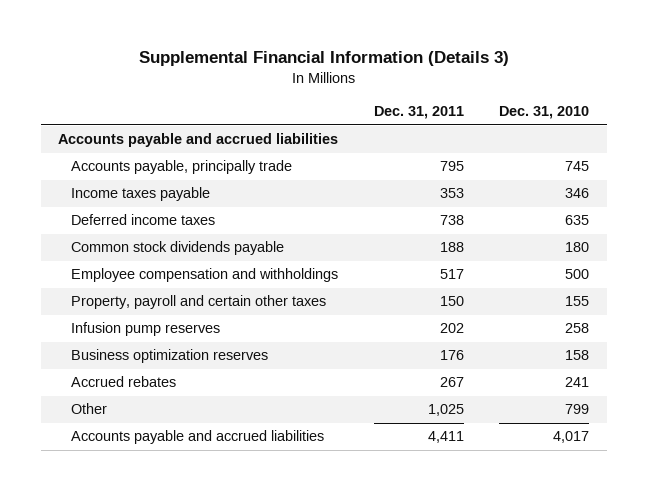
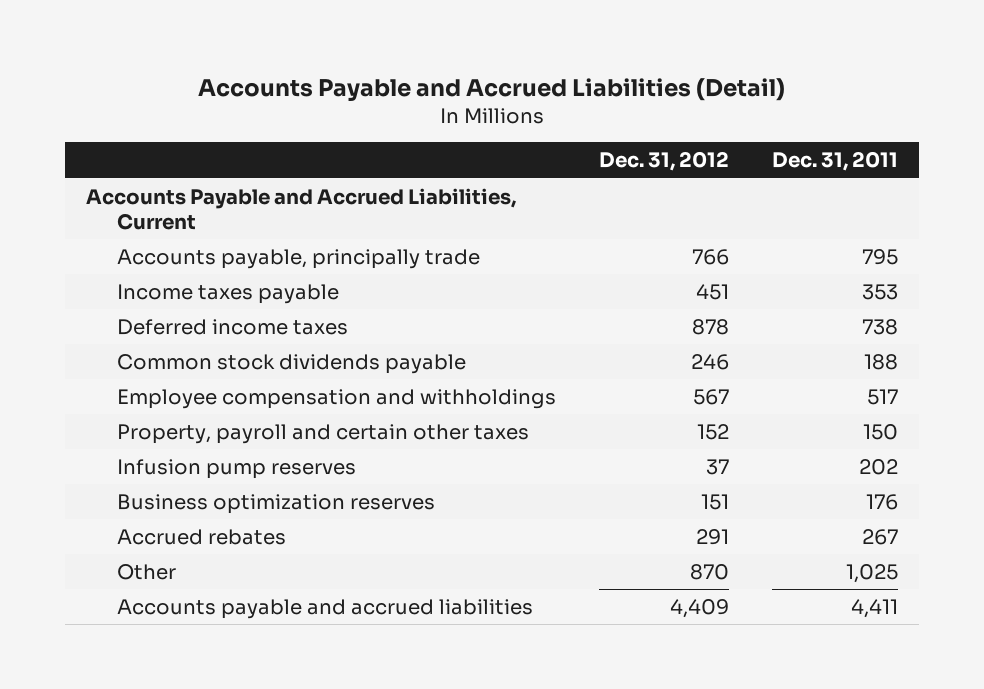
[138,51,509,67] Supplemental Financial Information (Details 3) -> [197,77,785,101] Accounts Payable and Accrued Liabilities (Detail)
[499,106,590,120] Dec. 31, 2010 -> none
none -> [598,151,729,172] Dec. 31, 2012
[58,133,339,148] Accounts payable and accrued liabilities -> [86,187,517,231] Accounts Payable and Accrued Liabilities, Current

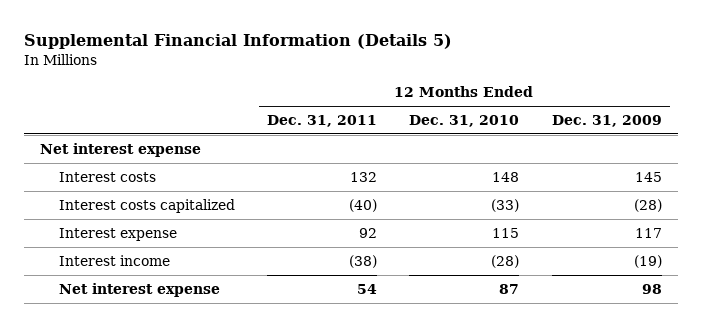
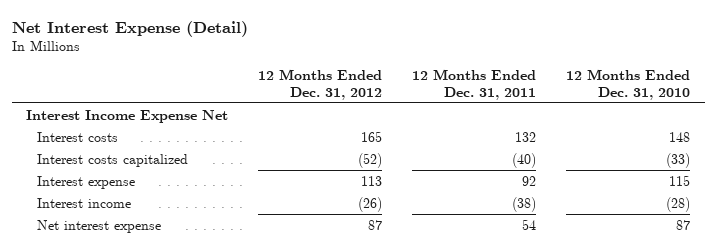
[24,33,453,49] Supplemental Financial Information (Details 5) -> [11,20,248,37] Net Interest Expense (Detail)
[551,115,662,128] Dec. 31, 2009 -> none
none -> [258,69,383,100] 12 Months Ended Dec. 31, 2012
[40,142,202,157] Net interest expense -> [26,109,229,123] Interest Income Expense Net

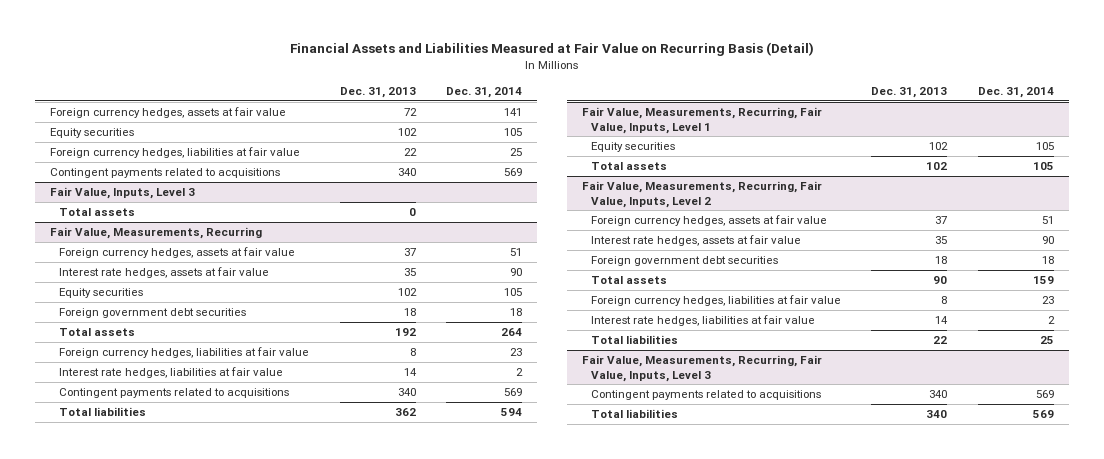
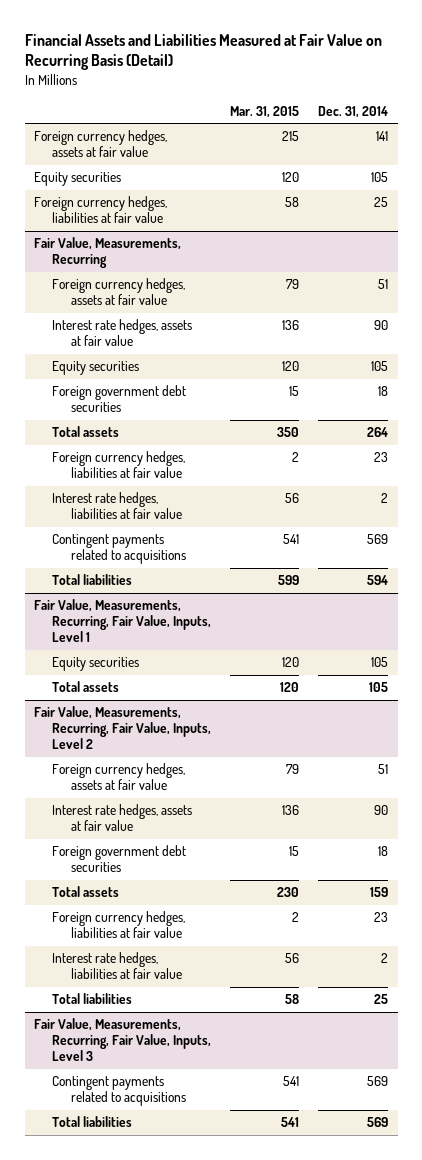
[339,86,416,98] Dec. 31, 2013 -> none
none -> [230,105,300,118] Mar. 31, 2015
[50,168,281,179] Contingent payments related to acquisitions -> none
[50,187,196,200] Fair Value, Inputs, Level 3 -> none
[59,208,136,217] Total assets -> none

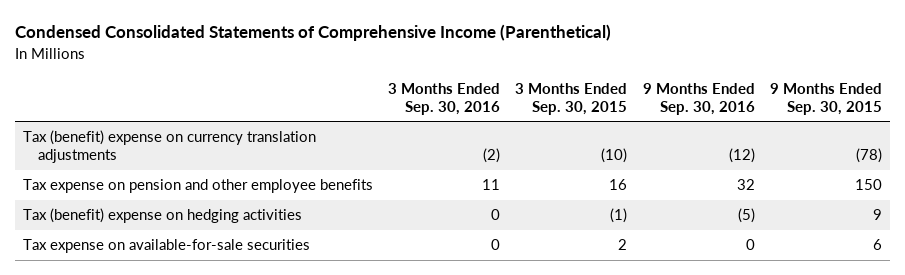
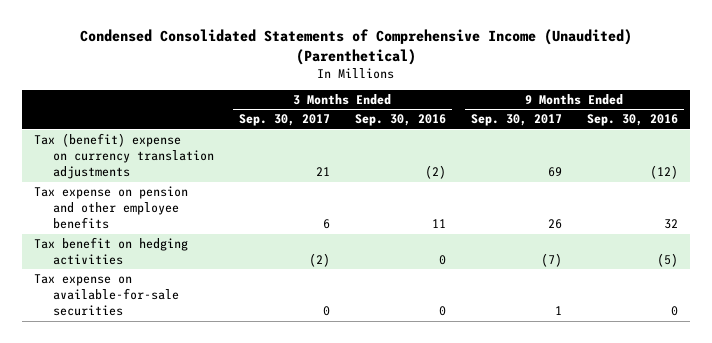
[15,24,612,42] Condensed Consolidated Statements of Comprehensive Income (Parenthetical) -> [80,29,633,65] Condensed Consolidated Statements of Comprehensive Income (Unaudited) (Parenthetical)
[515,82,628,115] 3 Months Ended Sep. 30, 2015 -> none
[769,82,882,115] 9 Months Ended Sep. 30, 2015 -> none
none -> [238,114,330,127] Sep. 30, 2017
none -> [470,114,562,127] Sep. 30, 2017
[22,208,302,224] Tax (benefit) expense on hedging activities -> [34,237,189,266] Tax benefit on hedging activities

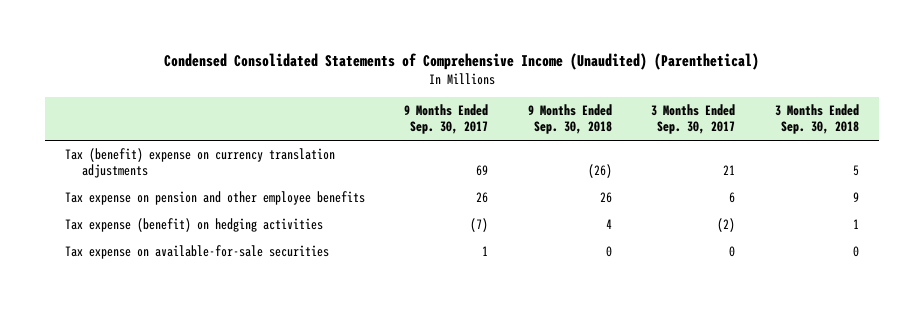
[354,114,446,127] Sep. 30, 2016 -> none
[586,114,678,127] Sep. 30, 2016 -> none
none -> [527,104,612,135] 9 Months Ended Sep. 30, 2018
none -> [774,104,859,135] 3 Months Ended Sep. 30, 2018
[34,237,189,266] Tax benefit on hedging activities -> [64,218,323,233] Tax expense (benefit) on hedging activities

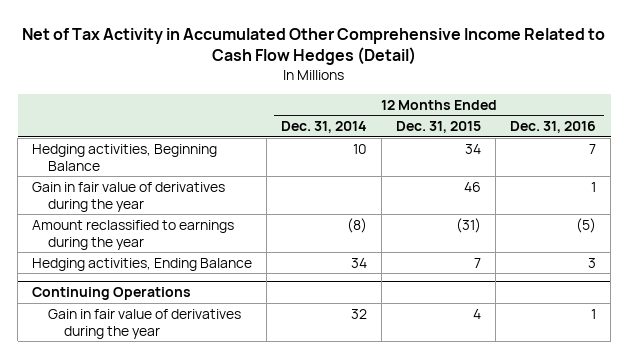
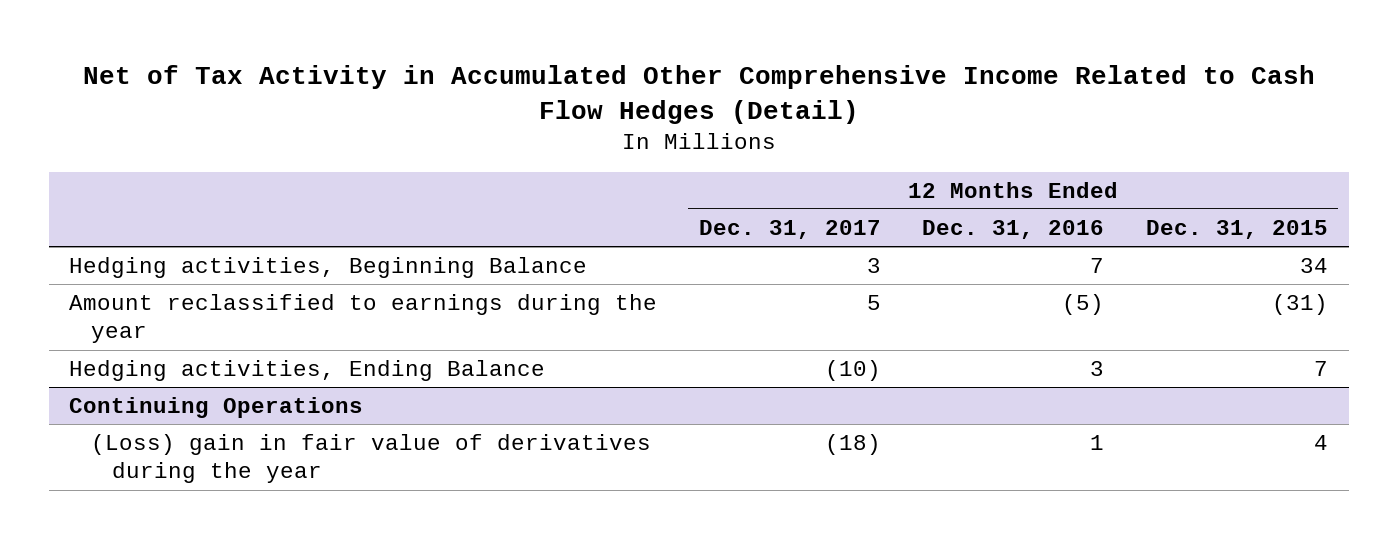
[281,121,368,134] Dec. 31, 2014 -> none
none -> [698,219,881,239] Dec. 31, 2017
[32,181,226,212] Gain in fair value of derivatives during the year -> none
[48,308,242,339] Gain in fair value of derivatives during the year -> [90,434,651,484] (Loss) gain in fair value of derivatives during the year

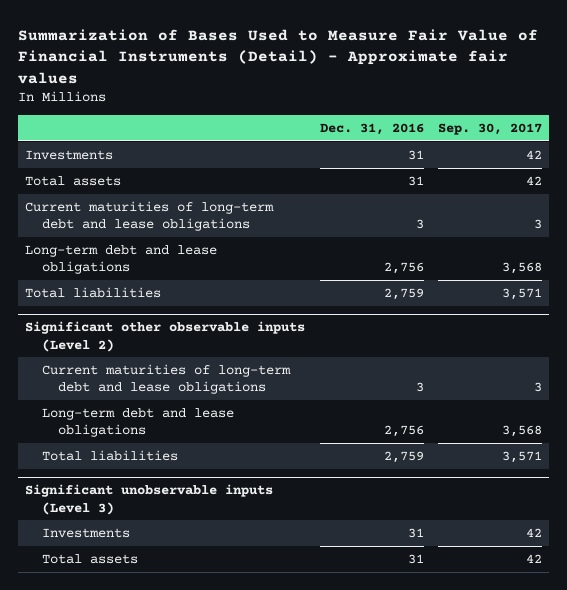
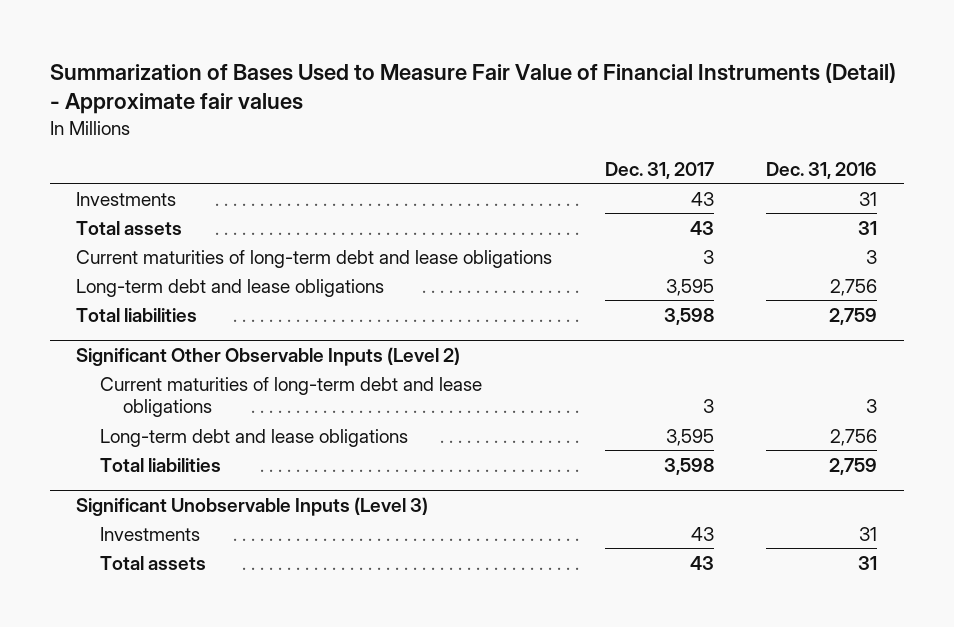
[437,122,542,135] Sep. 30, 2017 -> none
none -> [604,161,714,179] Dec. 31, 2017
[25,321,306,352] Significant other observable inputs (Level 2) -> [76,346,461,366] Significant Other Observable Inputs (Level 2)
[25,484,274,515] Significant unobservable inputs (Level 3) -> [76,496,429,516] Significant Unobservable Inputs (Level 3)

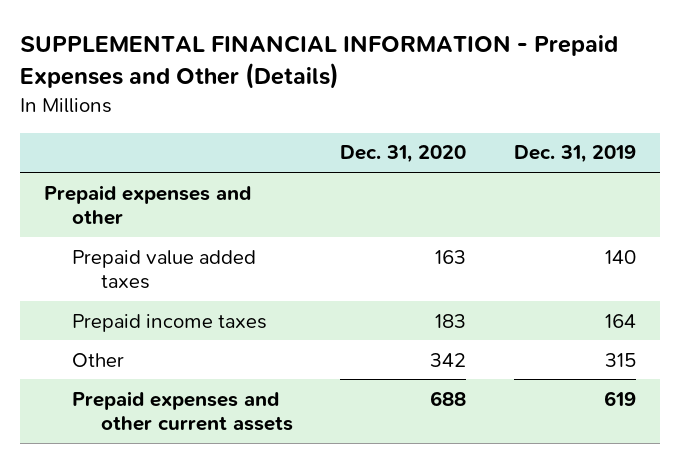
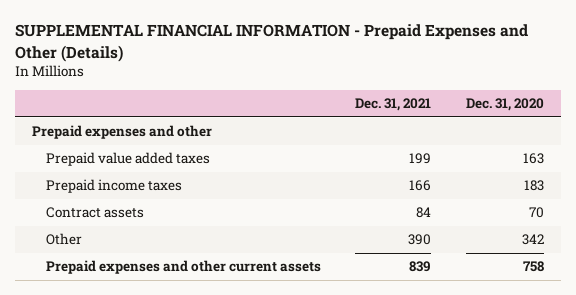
[514,145,637,164] Dec. 31, 2019 -> none
none -> [355,98,432,112] Dec. 31, 2021
none -> [46,207,145,219] Contract assets
[430,390,467,406] 688 -> [522,261,544,273] 758

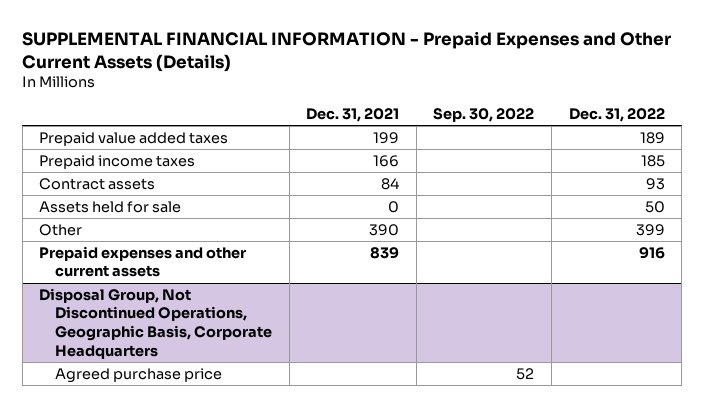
[15,24,529,62] SUPPLEMENTAL FINANCIAL INFORMATION - Prepaid Expenses and Other (Details) -> [22,30,672,72] SUPPLEMENTAL FINANCIAL INFORMATION - Prepaid Expenses and Other Current Assets (Details)
[465,98,544,112] Dec. 31, 2020 -> none
none -> [433,108,535,123] Sep. 30, 2022
none -> [568,108,665,123] Dec. 31, 2022
[32,125,213,140] Prepaid expenses and other -> none
none -> [39,200,182,213] Assets held for sale
none -> [39,287,273,359] Disposal Group, Not Discontinued Operations, Geographic Basis, Corporate Headquarters
none -> [55,367,223,383] Agreed purchase price

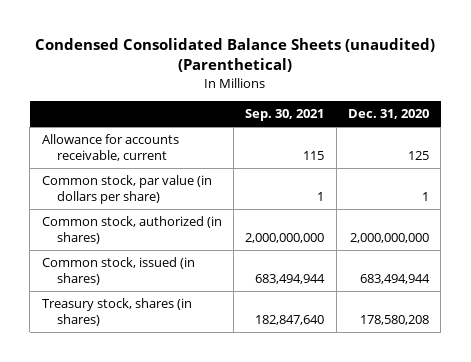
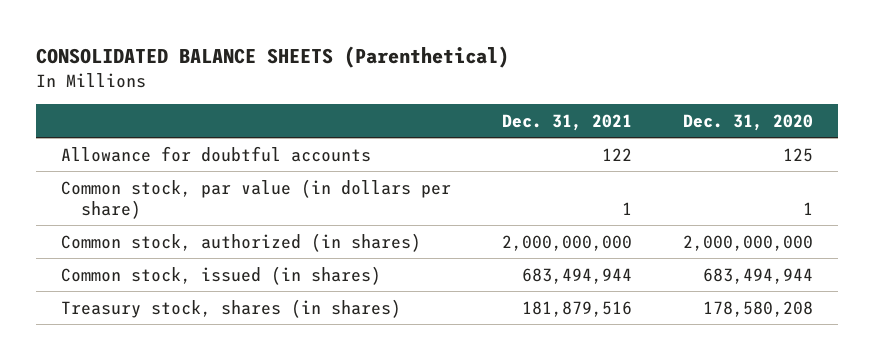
[35,38,436,73] Condensed Consolidated Balance Sheets (unaudited) (Parenthetical) -> [35,45,509,68] CONSOLIDATED BALANCE SHEETS (Parenthetical)
[245,108,325,121] Sep. 30, 2021 -> none
none -> [501,113,632,131] Dec. 31, 2021
[41,134,179,161] Allowance for accounts receivable, current -> [60,145,371,162] Allowance for doubtful accounts

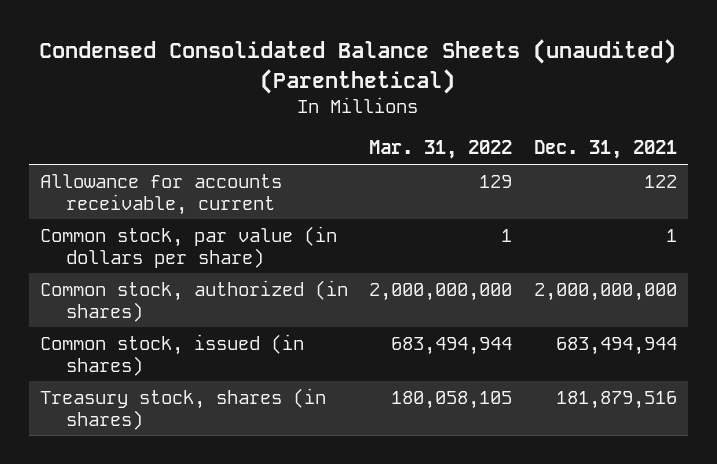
[35,45,509,68] CONSOLIDATED BALANCE SHEETS (Parenthetical) -> [39,39,677,94] Condensed Consolidated Balance Sheets (unaudited) (Parenthetical)
[682,113,813,131] Dec. 31, 2020 -> none
none -> [369,140,513,160] Mar. 31, 2022
[60,145,371,162] Allowance for doubtful accounts -> [40,173,283,215] Allowance for accounts receivable, current

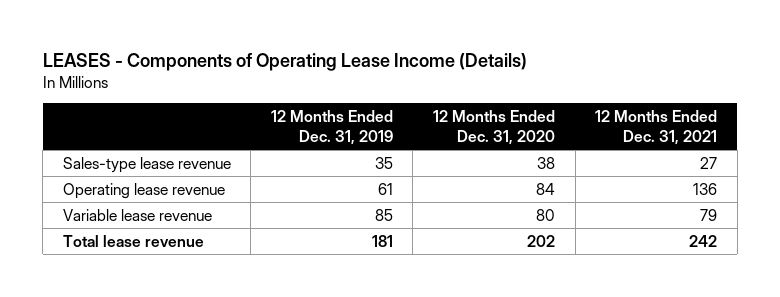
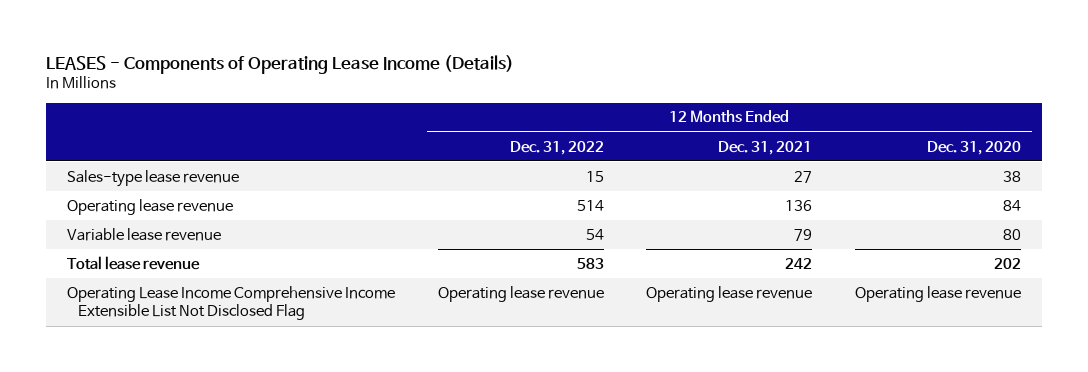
[270,109,393,145] 12 Months Ended Dec. 31, 2019 -> none
none -> [509,140,604,155] Dec. 31, 2022
none -> [67,285,396,321] Operating Lease Income Comprehensive Income Extensible List Not Disclosed Flag

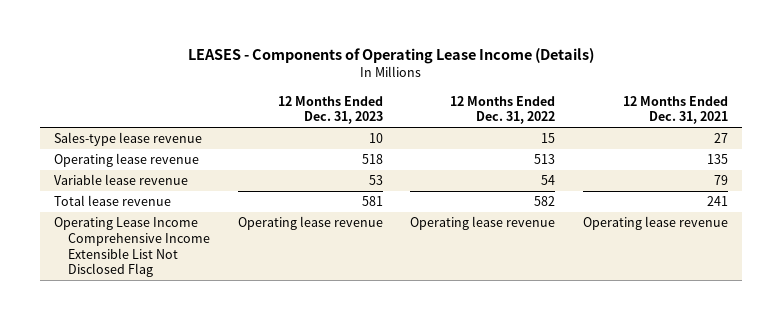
[926,140,1021,155] Dec. 31, 2020 -> none
none -> [277,95,383,125] 12 Months Ended Dec. 31, 2023
[576,199,604,211] 514 -> [534,154,556,165] 513
[785,199,813,211] 136 -> [706,154,728,165] 135
[576,257,604,269] 583 -> [534,196,556,207] 582
[785,257,813,269] 242 -> [706,196,728,207] 241

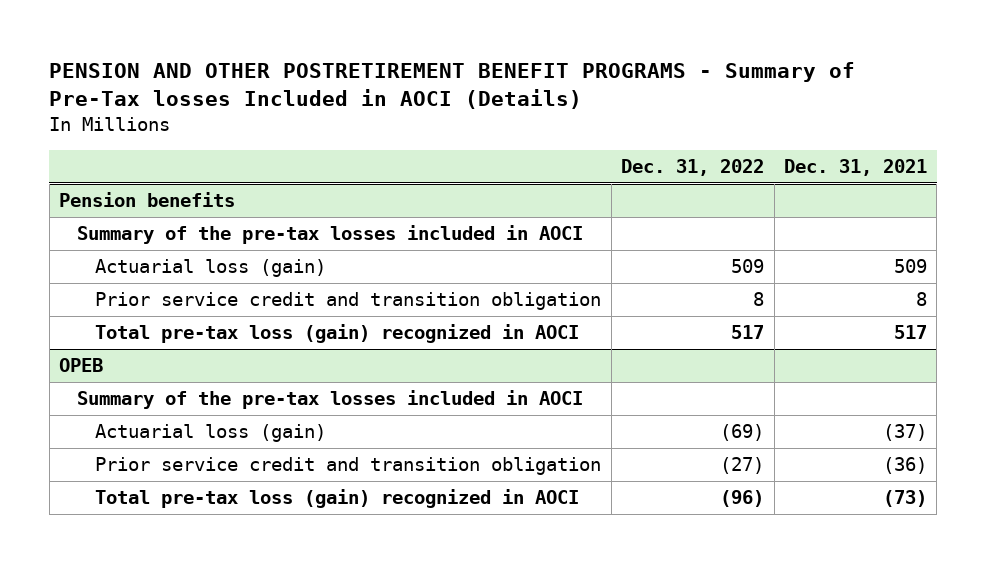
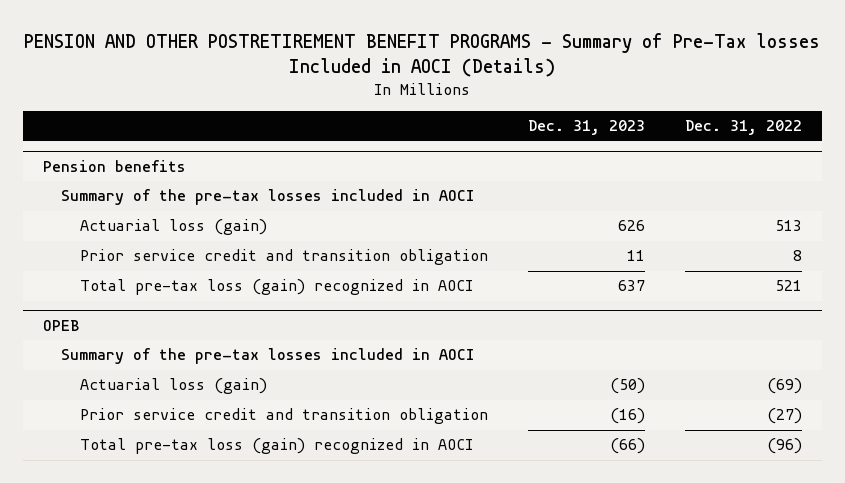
[783,158,927,176] Dec. 31, 2021 -> none
none -> [528,120,646,136] Dec. 31, 2023
[731,259,765,274] 509 -> [775,220,803,232] 513
[731,325,765,340] 517 -> [775,280,803,292] 521

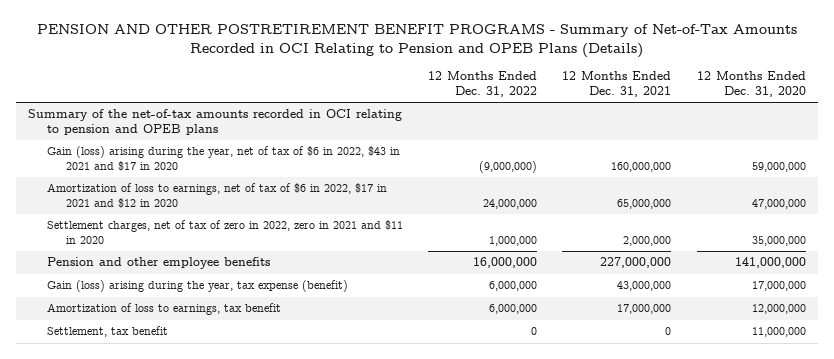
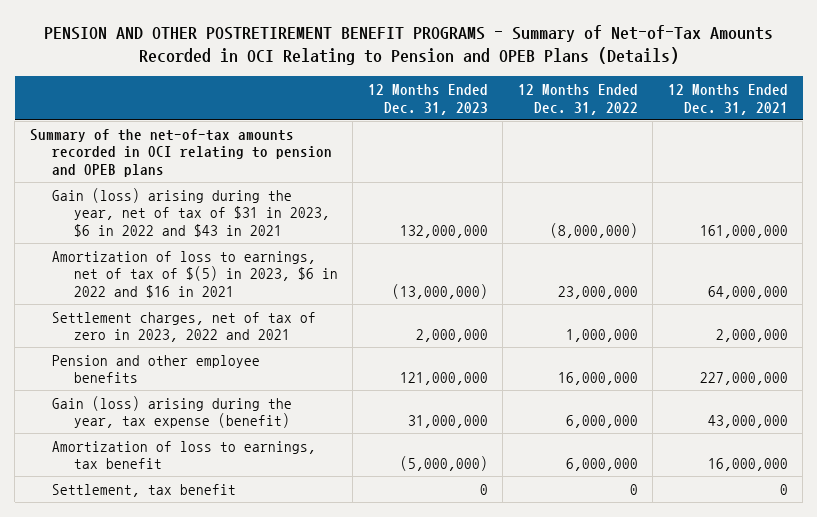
[696,71,806,98] 12 Months Ended Dec. 31, 2020 -> none
none -> [367,84,488,115] 12 Months Ended Dec. 31, 2023
[47,146,401,172] Gain (loss) arising during the year, net of tax of $6 in 2022, $43 in 2021 and $17 in 2020 -> [51,187,330,237] Gain (loss) arising during the year, net of tax of $31 in 2023, $6 in 2022 and $43 in 2021
[479,161,538,174] (9,000,000) -> [549,222,638,238] (8,000,000)
[611,162,672,173] 160,000,000 -> [699,224,788,238] 161,000,000
[47,183,388,209] Amortization of loss to earnings, net of tax of $6 in 2022, $17 in 2021 and $12 in 2020 -> [51,250,338,298] Amortization of loss to earnings, net of tax of $(5) in 2023, $6 in 2022 and $16 in 2021
[483,199,538,210] 24,000,000 -> [557,285,638,299] 23,000,000
[617,199,672,210] 65,000,000 -> [707,285,788,299] 64,000,000
[47,220,404,245] Settlement charges, net of tax of zero in 2022, zero in 2021 and $11 in 2020 -> [51,311,316,343] Settlement charges, net of tax of zero in 2023, 2022 and 2021
[617,304,672,315] 17,000,000 -> [707,458,788,472] 16,000,000

